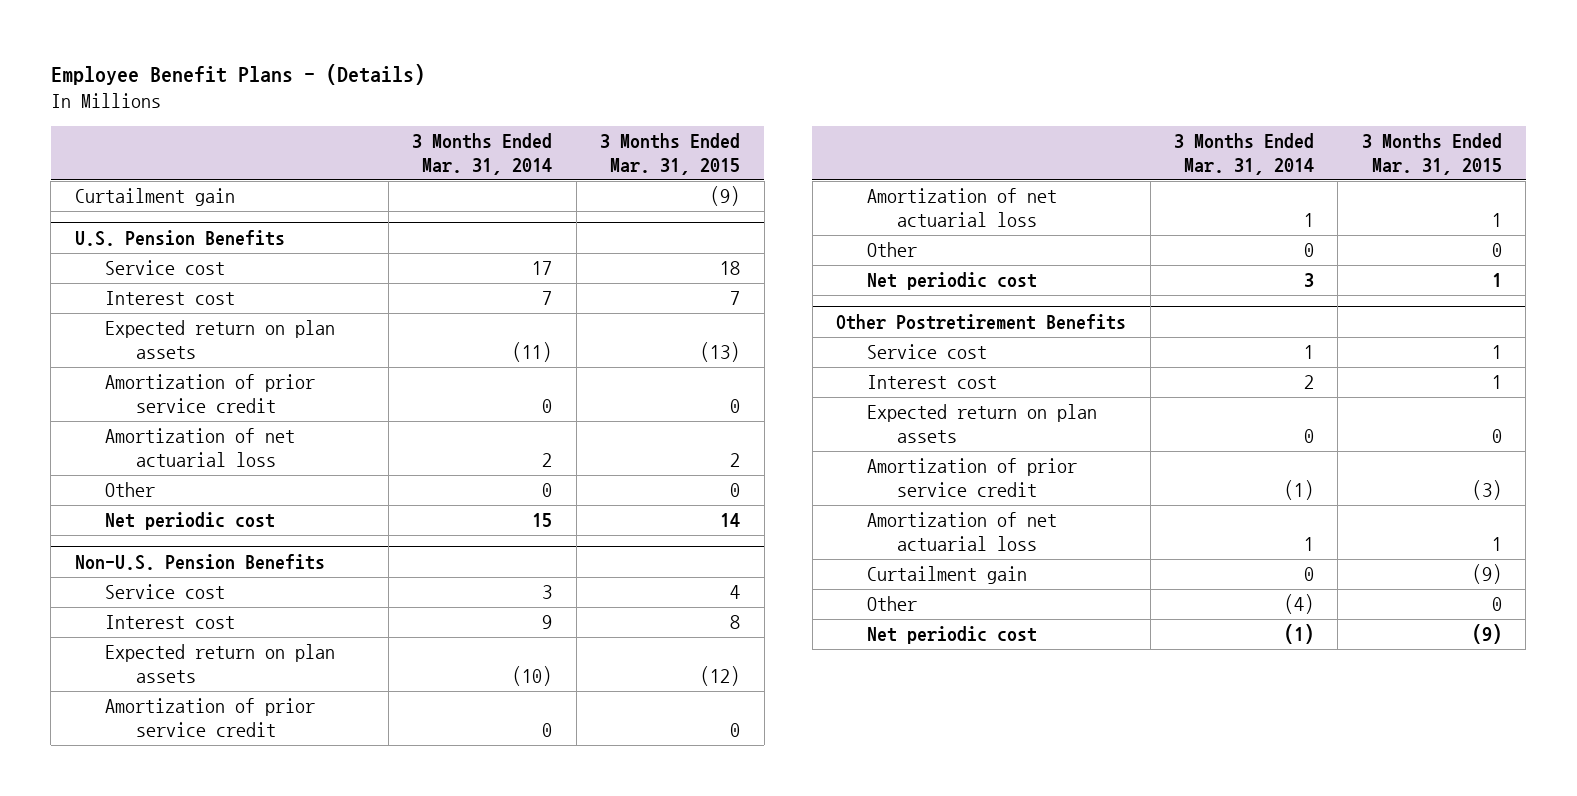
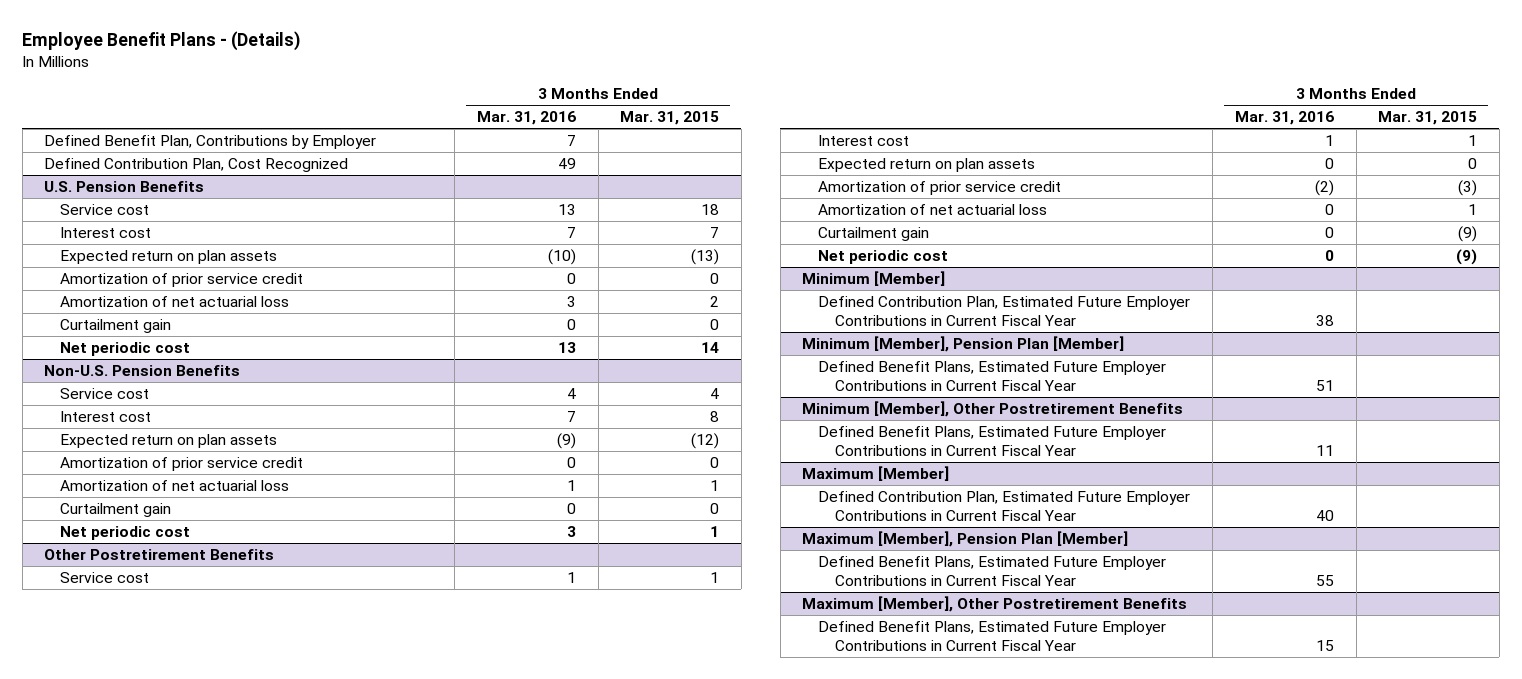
[412,133,553,175] 3 Months Ended Mar. 31, 2014 -> none
none -> [476,111,576,126] Mar. 31, 2016
[74,188,235,207] Curtailment gain -> none
none -> [44,135,377,150] Defined Benefit Plan, Contributions by Employer
none -> [44,158,349,173] Defined Contribution Plan, Cost Recognized
[105,482,156,498] Other -> none
none -> [60,319,172,334] Curtailment gain
[866,242,917,258] Other -> none
none -> [60,503,172,518] Curtailment gain
[866,596,917,612] Other -> none
none -> [802,271,946,287] Minimum [Member]
none -> [818,296,1191,326] Defined Contribution Plan, Estimated Future Employer Contributions in Current Fiscal Year
none -> [802,336,1125,353] Minimum [Member], Pension Plan [Member]
none -> [818,361,1167,391] Defined Benefit Plans, Estimated Future Employer Contributions in Current Fiscal Year
none -> [802,401,1184,418] Minimum [Member], Other Postretirement Benefits
none -> [818,426,1167,456] Defined Benefit Plans, Estimated Future Employer Contributions in Current Fiscal Year
none -> [802,466,950,482] Maximum [Member]
none -> [818,491,1191,521] Defined Contribution Plan, Estimated Future Employer Contributions in Current Fiscal Year
none -> [802,531,1129,548] Maximum [Member], Pension Plan [Member]
none -> [818,556,1167,586] Defined Benefit Plans, Estimated Future Employer Contributions in Current Fiscal Year
none -> [802,596,1188,613] Maximum [Member], Other Postretirement Benefits
none -> [818,621,1167,651] Defined Benefit Plans, Estimated Future Employer Contributions in Current Fiscal Year

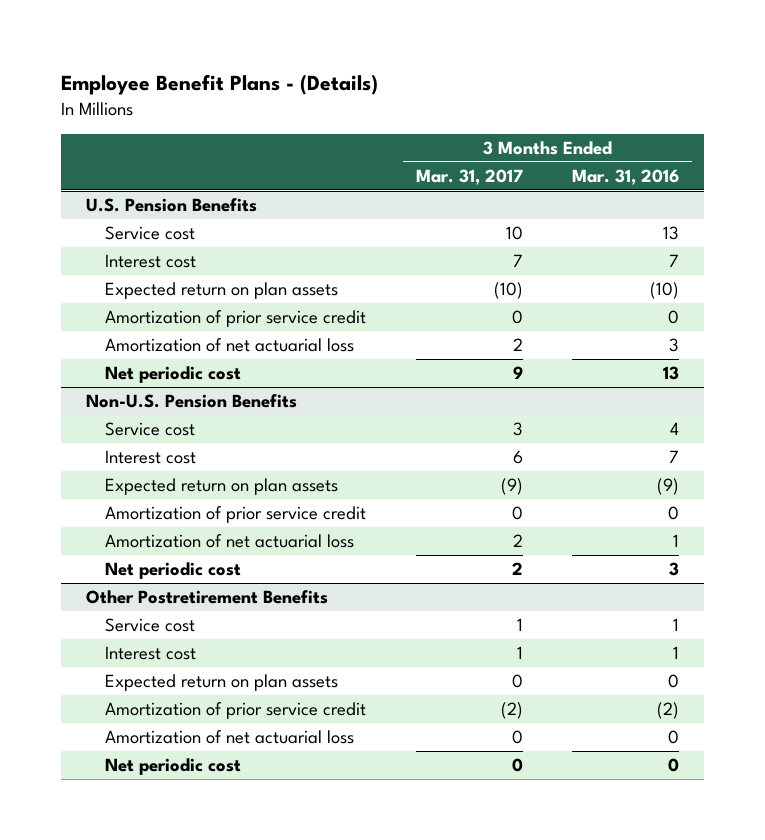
[620,111,720,126] Mar. 31, 2015 -> none
none -> [415,168,523,185] Mar. 31, 2017
[44,135,377,150] Defined Benefit Plan, Contributions by Employer -> none
[44,158,349,173] Defined Contribution Plan, Cost Recognized -> none
[60,319,172,334] Curtailment gain -> none
[60,503,172,518] Curtailment gain -> none
[818,227,930,242] Curtailment gain -> none
[802,271,946,287] Minimum [Member] -> none
[818,296,1191,326] Defined Contribution Plan, Estimated Future Employer Contributions in Current Fiscal Year -> none
[802,336,1125,353] Minimum [Member], Pension Plan [Member] -> none
[818,361,1167,391] Defined Benefit Plans, Estimated Future Employer Contributions in Current Fiscal Year -> none
[802,401,1184,418] Minimum [Member], Other Postretirement Benefits -> none
[818,426,1167,456] Defined Benefit Plans, Estimated Future Employer Contributions in Current Fiscal Year -> none
[802,466,950,482] Maximum [Member] -> none
[818,491,1191,521] Defined Contribution Plan, Estimated Future Employer Contributions in Current Fiscal Year -> none
[802,531,1129,548] Maximum [Member], Pension Plan [Member] -> none
[818,556,1167,586] Defined Benefit Plans, Estimated Future Employer Contributions in Current Fiscal Year -> none
[802,596,1188,613] Maximum [Member], Other Postretirement Benefits -> none
[818,621,1167,651] Defined Benefit Plans, Estimated Future Employer Contributions in Current Fiscal Year -> none

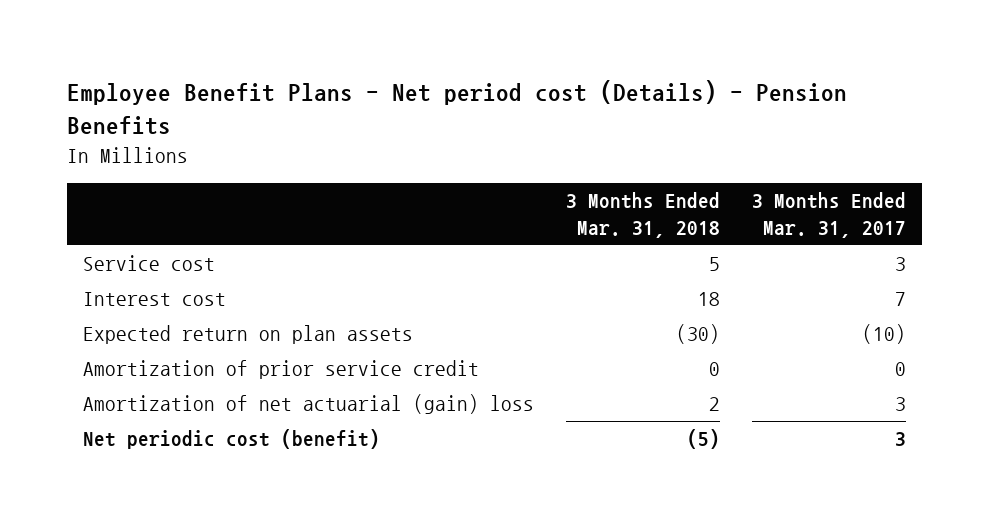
[61,73,379,95] Employee Benefit Plans - (Details) -> [67,80,848,136] Employee Benefit Plans - Net period cost (Details) - Pension Benefits
[572,168,680,185] Mar. 31, 2016 -> none
none -> [566,192,721,238] 3 Months Ended Mar. 31, 2018
[85,198,257,213] U.S. Pension Benefits -> none
[505,226,523,241] 10 -> [895,257,907,272] 3
[85,394,297,409] Non-U.S. Pension Benefits -> none
[105,422,196,437] Service cost -> none
[105,450,197,465] Interest cost -> none
[105,478,339,496] Expected return on plan assets -> none
[105,506,367,524] Amortization of prior service credit -> none
[105,534,355,549] Amortization of net actuarial loss -> none
[105,562,242,580] Net periodic cost -> none
[85,590,328,605] Other Postretirement Benefits -> none
[105,618,196,633] Service cost -> none
[105,646,197,661] Interest cost -> none
[105,674,339,692] Expected return on plan assets -> none
[105,702,367,720] Amortization of prior service credit -> none
[105,730,355,745] Amortization of net actuarial loss -> none
[105,758,242,776] Net periodic cost -> none
[105,338,355,353] Amortization of net actuarial loss -> [83,394,535,415] Amortization of net actuarial (gain) loss
[512,338,523,352] 2 -> [895,397,907,412] 3
[105,366,242,384] Net periodic cost -> [83,429,381,450] Net periodic cost (benefit)
[512,366,523,380] 9 -> [895,432,907,447] 3

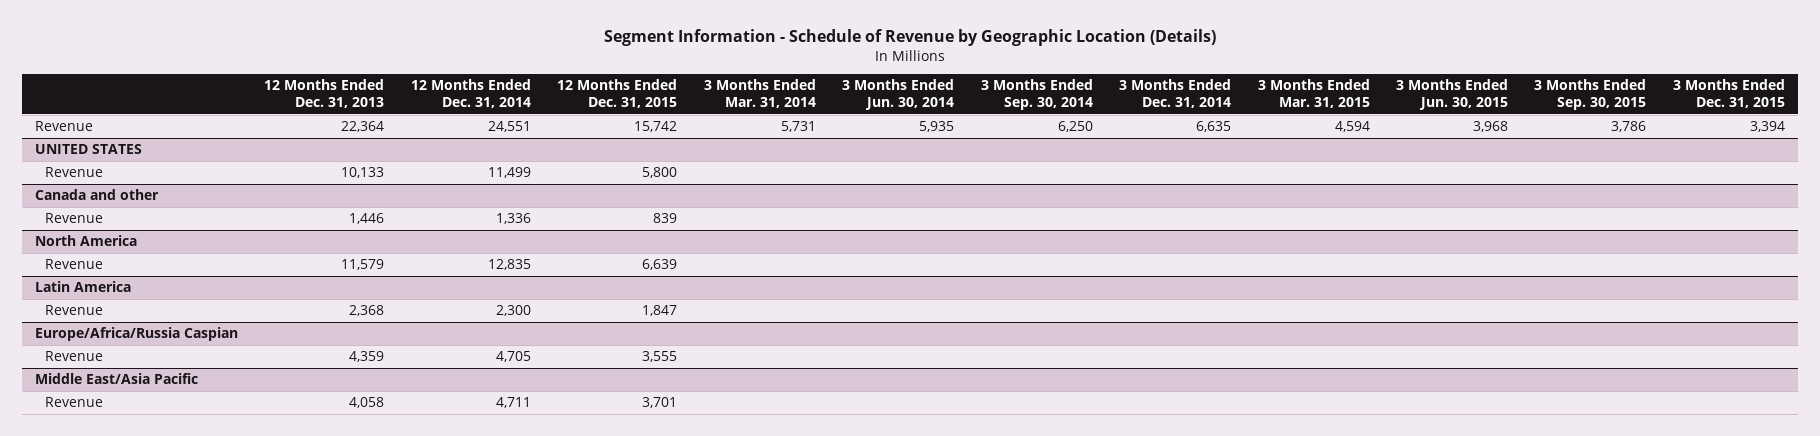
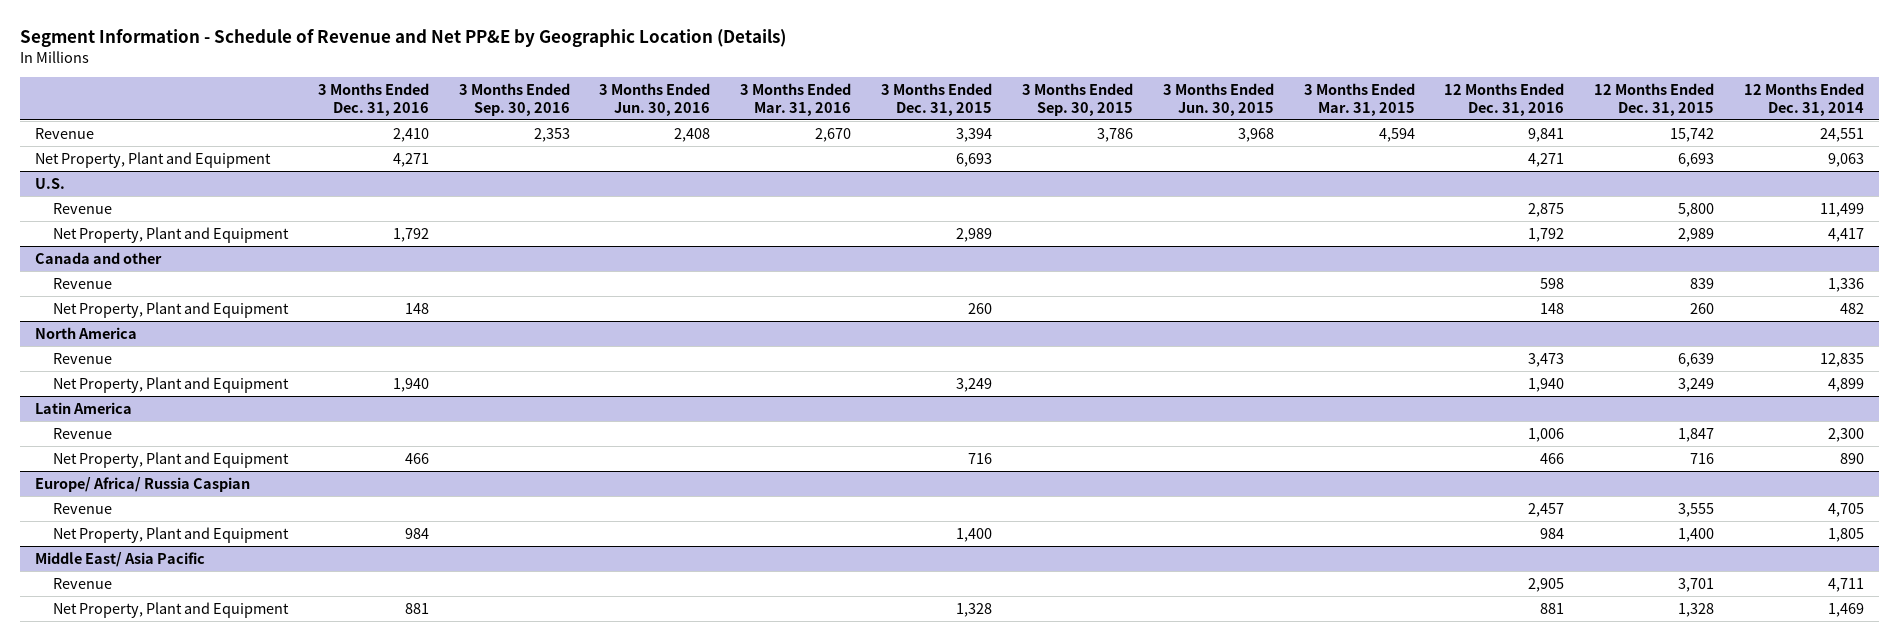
[603,29,1216,47] Segment Information - Schedule of Revenue by Geographic Location (Details) -> [20,28,787,47] Segment Information - Schedule of Revenue and Net PP&E by Geographic Location (Details)
[264,79,385,109] 12 Months Ended Dec. 31, 2013 -> none
[703,79,816,109] 3 Months Ended Mar. 31, 2014 -> none
[842,79,955,111] 3 Months Ended Jun. 30, 2014 -> none
[980,79,1093,111] 3 Months Ended Sep. 30, 2014 -> none
[1119,79,1232,109] 3 Months Ended Dec. 31, 2014 -> none
none -> [317,83,429,116] 3 Months Ended Dec. 31, 2016
none -> [458,83,570,116] 3 Months Ended Sep. 30, 2016
none -> [599,83,711,116] 3 Months Ended Jun. 30, 2016
none -> [740,83,852,116] 3 Months Ended Mar. 31, 2016
none -> [1444,83,1565,116] 12 Months Ended Dec. 31, 2016
none -> [34,151,271,168] Net Property, Plant and Equipment
[34,144,142,155] UNITED STATES -> [34,177,65,189] U.S.
none -> [52,226,289,243] Net Property, Plant and Equipment
none -> [52,301,289,318] Net Property, Plant and Equipment
none -> [52,376,289,393] Net Property, Plant and Equipment
none -> [52,451,289,468] Net Property, Plant and Equipment
[34,327,238,342] Europe/Africa/Russia Caspian -> [34,476,250,492] Europe/ Africa/ Russia Caspian
none -> [52,526,289,543] Net Property, Plant and Equipment
[34,373,198,385] Middle East/Asia Pacific -> [34,551,205,567] Middle East/ Asia Pacific
none -> [52,601,289,618] Net Property, Plant and Equipment

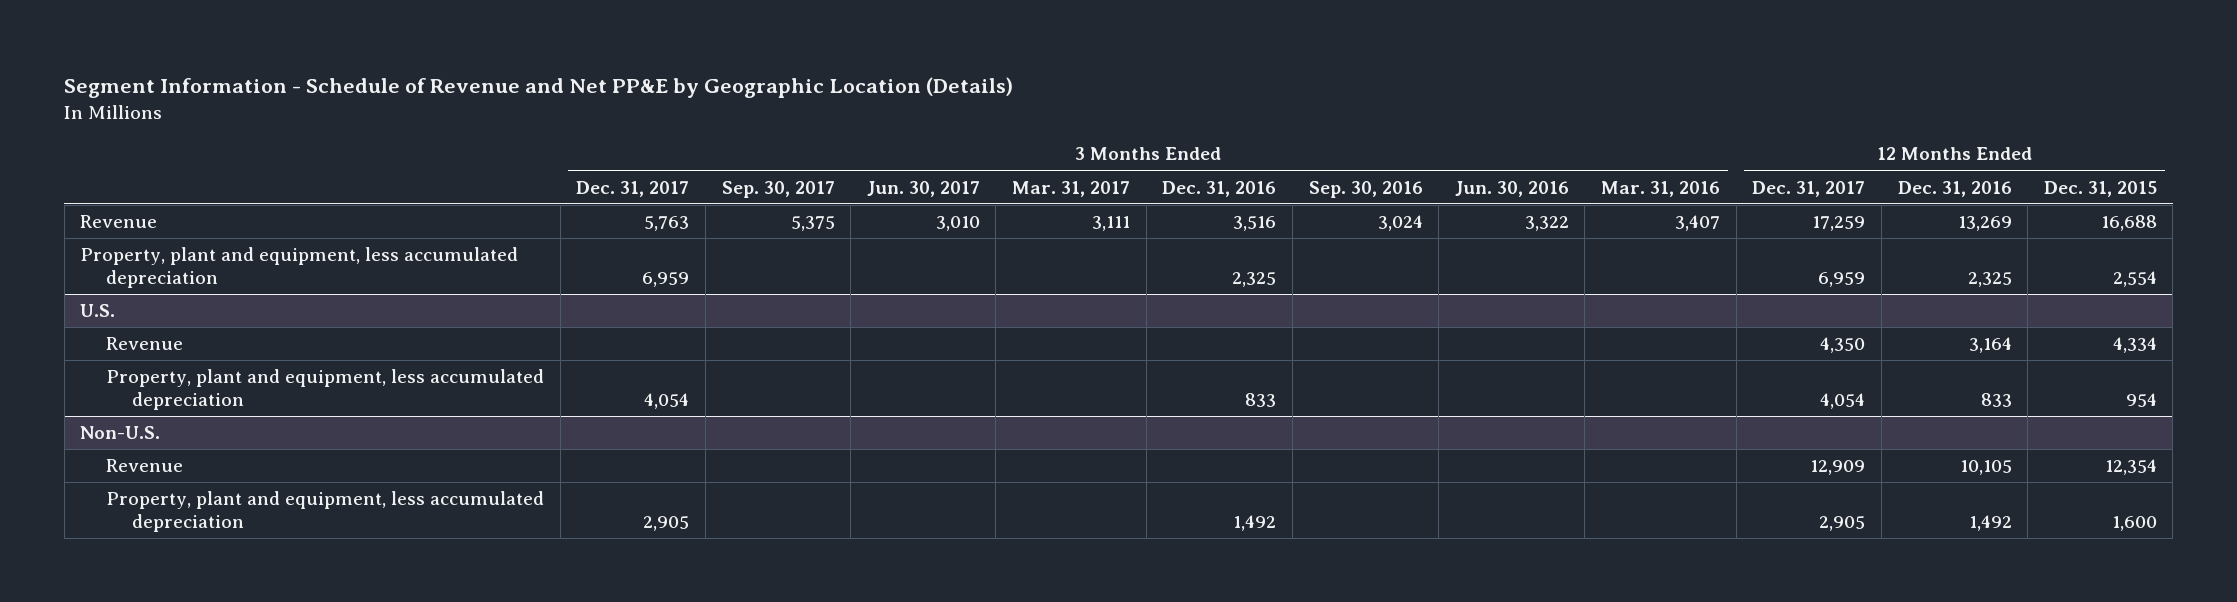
[881,83,993,116] 3 Months Ended Dec. 31, 2015 -> none
[1021,83,1133,116] 3 Months Ended Sep. 30, 2015 -> none
[1162,83,1274,116] 3 Months Ended Jun. 30, 2015 -> none
[1303,83,1415,116] 3 Months Ended Mar. 31, 2015 -> none
[1744,83,1865,116] 12 Months Ended Dec. 31, 2014 -> none
none -> [576,180,690,197] Dec. 31, 2017
none -> [721,180,835,198] Sep. 30, 2017
none -> [866,180,980,197] Jun. 30, 2017
none -> [1012,180,1131,197] Mar. 31, 2017
none -> [1752,180,1866,197] Dec. 31, 2017
[392,127,429,142] 2,410 -> [1233,216,1277,232] 3,516
[533,127,570,142] 2,353 -> [1377,215,1423,232] 3,024
[674,127,711,142] 2,408 -> [1524,216,1569,232] 3,322
[815,127,852,142] 2,670 -> [1675,215,1721,232] 3,407
[1528,127,1565,142] 9,841 -> [1957,216,2012,232] 13,269
[1670,127,1715,142] 15,742 -> [2100,215,2157,232] 16,688
[34,151,271,168] Net Property, Plant and Equipment -> [80,247,519,289] Property, plant and equipment, less accumulated depreciation
[392,152,429,167] 4,271 -> [1232,272,1277,288] 2,325
[1528,152,1565,167] 4,271 -> [1967,272,2012,288] 2,325
[1678,152,1715,167] 6,693 -> [2112,271,2157,288] 2,554
[34,326,137,339] North America -> none
[52,352,112,364] Revenue -> none
[52,376,289,393] Net Property, Plant and Equipment -> none
[34,401,132,414] Latin America -> none
[52,427,112,439] Revenue -> none
[52,451,289,468] Net Property, Plant and Equipment -> none
[34,476,250,492] Europe/ Africa/ Russia Caspian -> none
[52,502,112,514] Revenue -> none
[52,526,289,543] Net Property, Plant and Equipment -> none
[34,551,205,567] Middle East/ Asia Pacific -> none
[52,577,112,589] Revenue -> none
[52,601,289,618] Net Property, Plant and Equipment -> none
[1528,202,1565,217] 2,875 -> [1968,337,2012,354] 3,164
[1678,202,1715,217] 5,800 -> [2112,337,2157,354] 4,334
[52,226,289,243] Net Property, Plant and Equipment -> [106,369,545,411] Property, plant and equipment, less accumulated depreciation
[392,227,429,242] 1,792 -> [1245,393,1277,408] 833
[1528,227,1565,242] 1,792 -> [1980,393,2012,408] 833
[1678,227,1715,242] 2,989 -> [2125,393,2157,408] 954
[34,251,162,264] Canada and other -> [80,426,161,440] Non-U.S.
[1540,277,1565,289] 598 -> [1959,460,2012,476] 10,105
[1690,277,1715,289] 839 -> [2104,459,2157,476] 12,354
[52,301,289,318] Net Property, Plant and Equipment -> [106,491,545,533] Property, plant and equipment, less accumulated depreciation
[404,302,429,314] 148 -> [1233,515,1277,532] 1,492
[1540,302,1565,314] 148 -> [1968,515,2012,532] 1,492
[1690,302,1715,314] 260 -> [2111,516,2157,532] 1,600

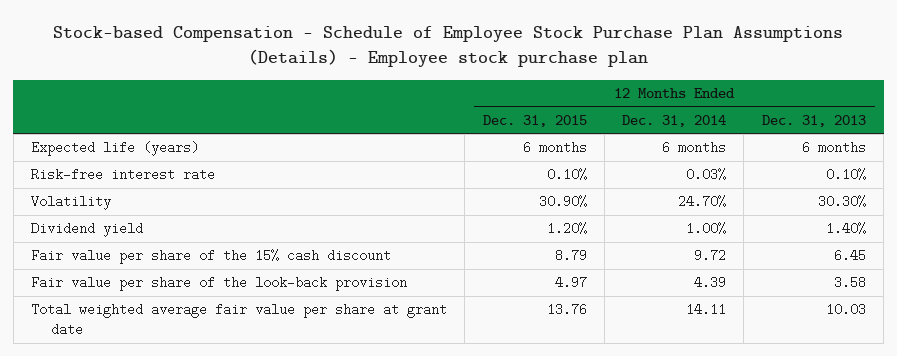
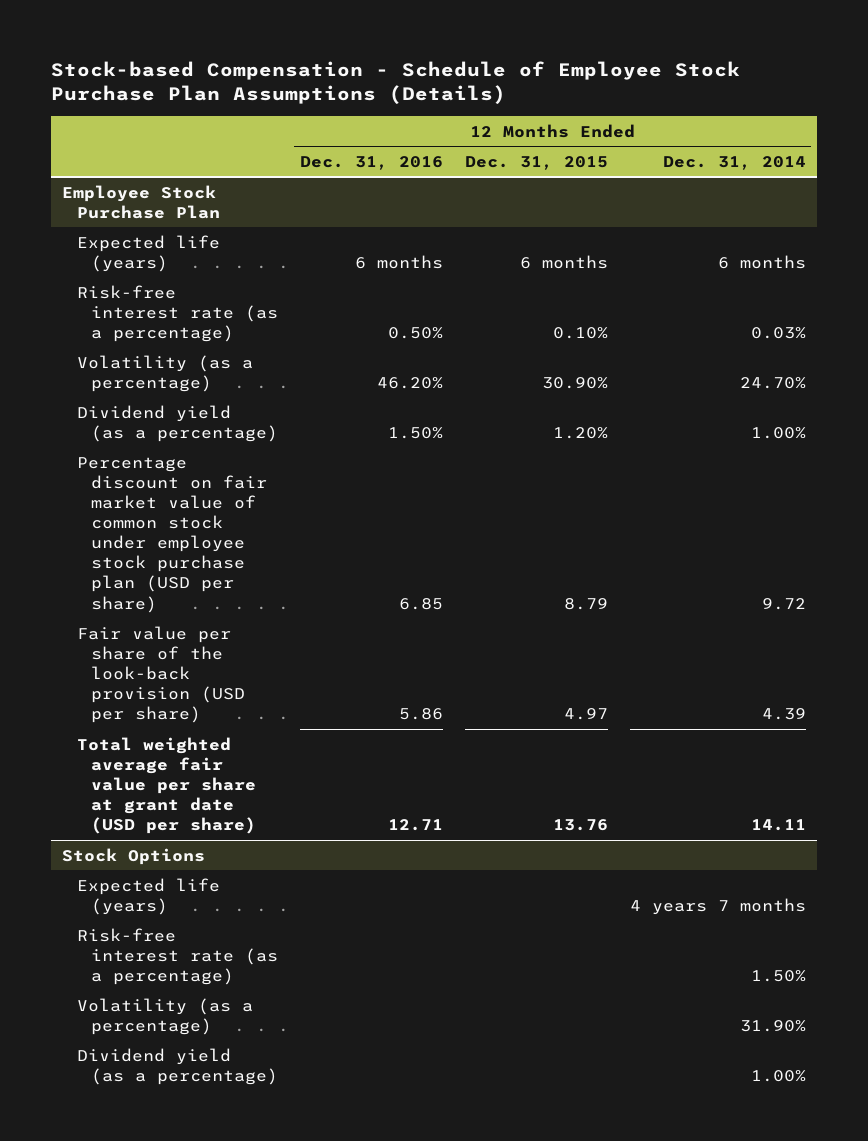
[53,26,844,68] Stock-based Compensation - Schedule of Employee Stock Purchase Plan Assumptions (Details) - Employee stock purchase plan -> [51,60,741,105] Stock-based Compensation - Schedule of Employee Stock Purchase Plan Assumptions (Details)
[761,114,866,127] Dec. 31, 2013 -> none
none -> [299,155,443,170] Dec. 31, 2016
none -> [62,184,220,219] Employee Stock Purchase Plan
[30,168,215,182] Risk-free interest rate -> [76,284,278,342] Risk-free interest rate (as a percentage)
[30,195,111,211] Volatility -> [76,354,253,392] Volatility (as a percentage)
[30,222,143,238] Dividend yield -> [76,404,278,442] Dividend yield (as a percentage)
[30,249,391,265] Fair value per share of the 15% cash discount -> [76,456,267,613] Percentage discount on fair market value of common stock under employee stock purchase plan (USD per share)
[30,276,407,292] Fair value per share of the look-back provision -> [76,625,245,724] Fair value per share of the look-back provision (USD per share)
[30,303,447,337] Total weighted average fair value per share at grant date -> [76,736,256,835] Total weighted average fair value per share at grant date (USD per share)
none -> [62,847,206,865] Stock Options
none -> [76,877,220,915] Expected life (years)
none -> [76,927,278,985] Risk-free interest rate (as a percentage)
none -> [76,997,253,1035] Volatility (as a percentage)
none -> [76,1047,278,1085] Dividend yield (as a percentage)

